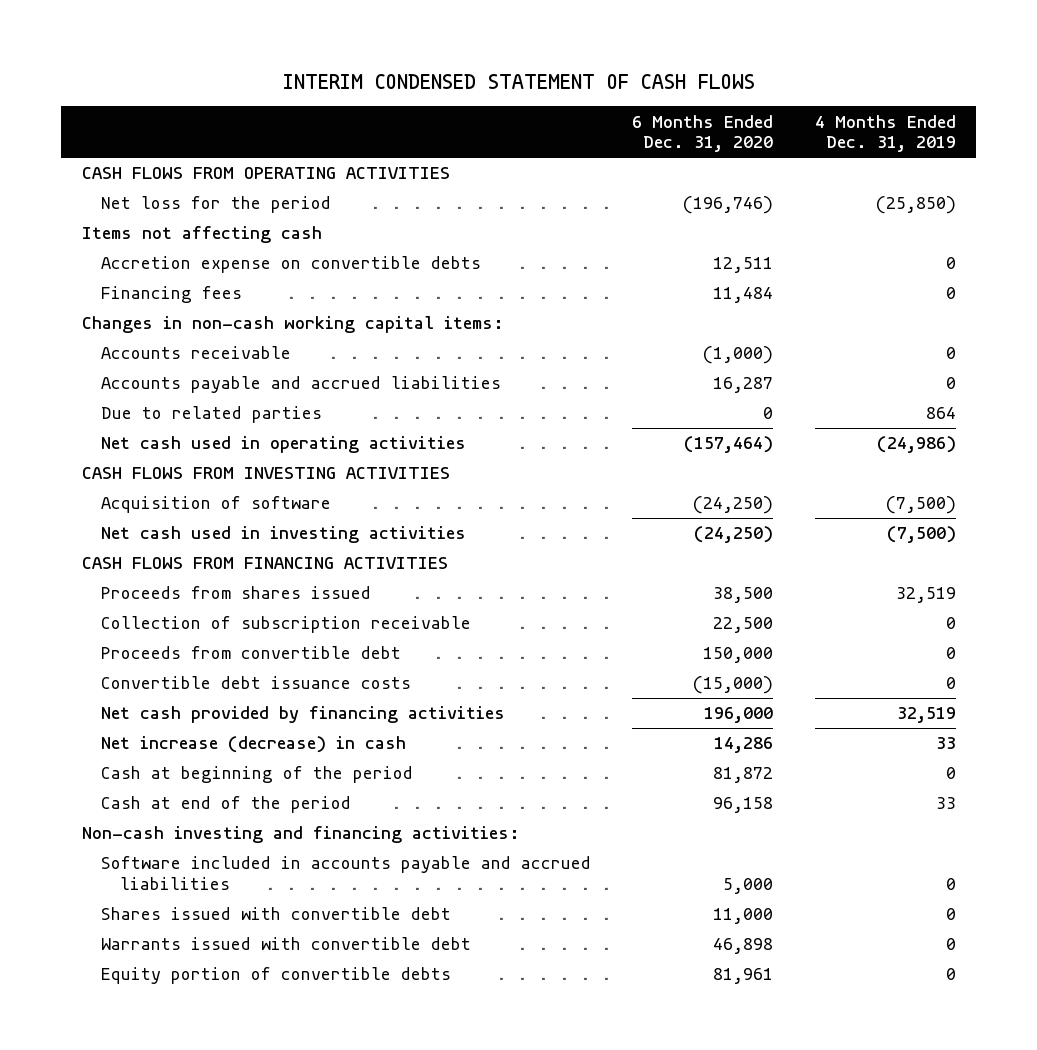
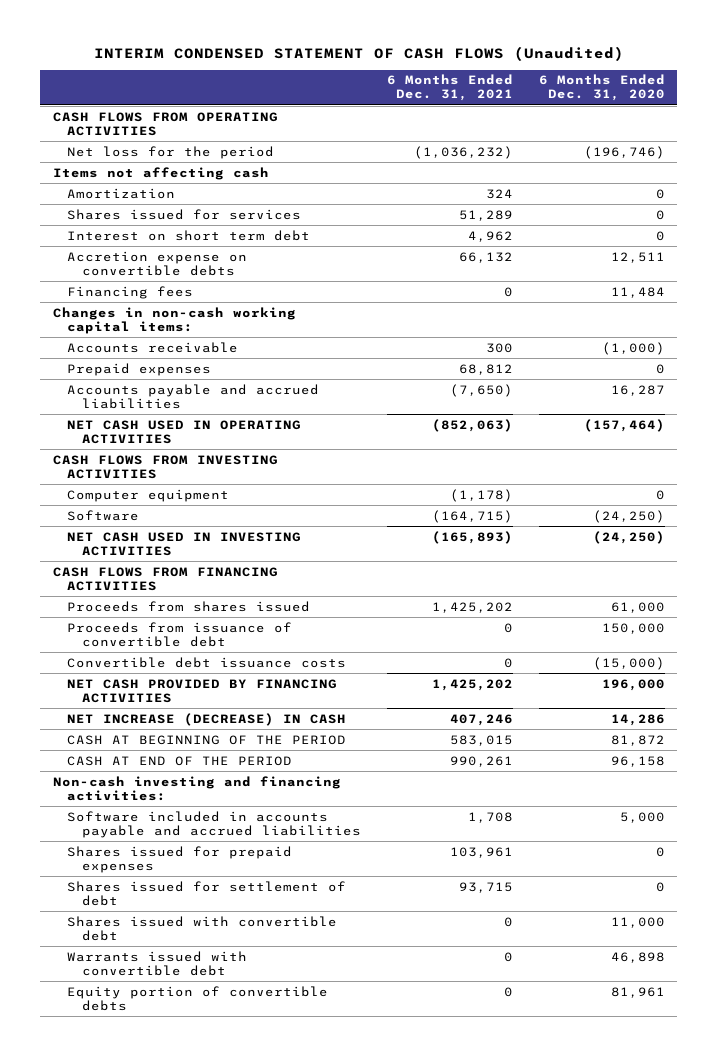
[282,73,755,89] INTERIM CONDENSED STATEMENT OF CASH FLOWS -> [93,46,624,62] INTERIM CONDENSED STATEMENT OF CASH FLOWS (Unaudited)
[814,114,956,153] 4 Months Ended Dec. 31, 2019 -> none
none -> [386,74,513,102] 6 Months Ended Dec. 31, 2021
none -> [67,187,176,199] Amortization
none -> [67,208,302,220] Shares issued for services
none -> [67,229,311,241] Interest on short term debt
none -> [67,362,212,376] Prepaid expenses
[100,406,322,424] Due to related parties -> none
[100,436,466,454] Net cash used in operating activities -> [67,419,302,444] NET CASH USED IN OPERATING ACTIVITIES
none -> [67,488,230,502] Computer equipment
[100,496,331,514] Acquisition of software -> [67,509,140,521] Software
[100,526,466,544] Net cash used in investing activities -> [67,531,302,556] NET CASH USED IN INVESTING ACTIVITIES
[100,616,471,634] Collection of subscription receivable -> none
[713,587,774,604] 38,500 -> [610,601,665,613] 61,000
[100,646,401,660] Proceeds from convertible debt -> [67,621,293,647] Proceeds from issuance of convertible debt
[100,706,505,724] Net cash provided by financing activities -> [67,678,338,703] NET CASH PROVIDED BY FINANCING ACTIVITIES
[100,736,406,754] Net increase (decrease) in cash -> [67,712,347,726] NET INCREASE (DECREASE) IN CASH
[100,766,413,784] Cash at beginning of the period -> [67,734,347,745] CASH AT BEGINNING OF THE PERIOD
[100,796,351,814] Cash at end of the period -> [67,755,293,766] CASH AT END OF THE PERIOD
none -> [67,845,293,873] Shares issued for prepaid expenses
none -> [67,880,347,906] Shares issued for settlement of debt

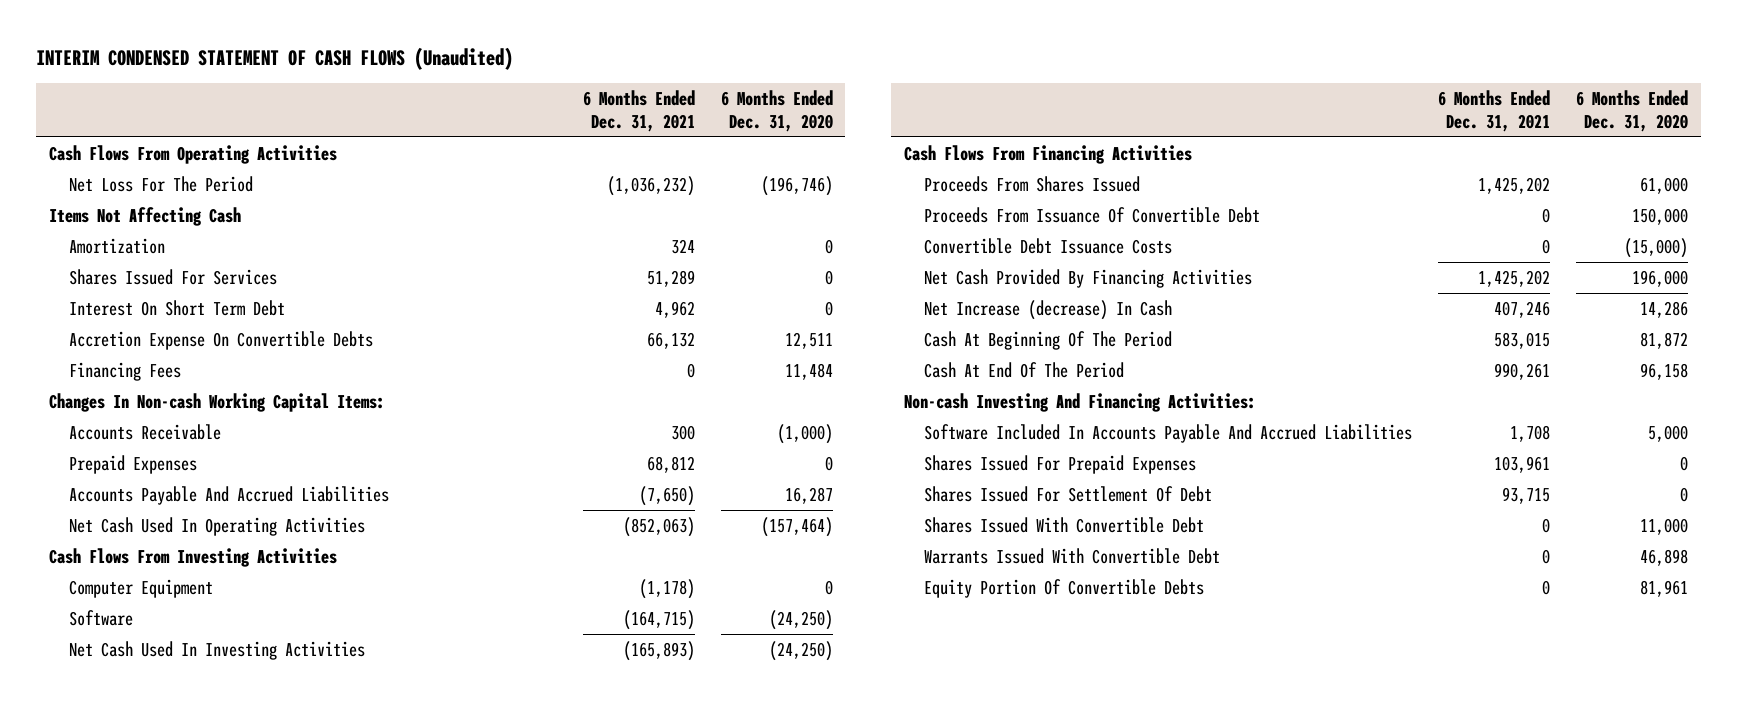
[52,111,278,136] CASH FLOWS FROM OPERATING ACTIVITIES -> [49,144,338,164] Cash Flows From Operating Activities
[67,145,275,159] Net loss for the period -> [69,175,254,192] Net Loss For The Period
[52,166,269,180] Items not affecting cash -> [49,206,242,226] Items Not Affecting Cash
[67,208,302,220] Shares issued for services -> [69,268,278,285] Shares Issued For Services
[67,229,311,241] Interest on short term debt -> [69,299,286,316] Interest On Short Term Debt
[67,250,248,276] Accretion expense on convertible debts -> [69,330,374,350] Accretion Expense On Convertible Debts
[67,285,194,299] Financing fees -> [69,361,182,381] Financing Fees
[52,306,296,334] Changes in non-cash working capital items: -> [49,392,386,412] Changes In Non-cash Working Capital Items:
[67,341,239,353] Accounts receivable -> [69,423,222,440] Accounts Receivable
[67,362,212,376] Prepaid expenses -> [69,454,198,474] Prepaid Expenses
[67,383,320,409] Accounts payable and accrued liabilities -> [69,485,390,505] Accounts Payable And Accrued Liabilities
[67,419,302,444] NET CASH USED IN OPERATING ACTIVITIES -> [69,516,366,536] Net Cash Used In Operating Activities
[52,454,278,479] CASH FLOWS FROM INVESTING ACTIVITIES -> [49,547,338,567] Cash Flows From Investing Activities
[67,488,230,502] Computer equipment -> [69,578,214,598] Computer Equipment
[67,531,302,556] NET CASH USED IN INVESTING ACTIVITIES -> [69,640,366,660] Net Cash Used In Investing Activities
[52,566,278,591] CASH FLOWS FROM FINANCING ACTIVITIES -> [904,144,1193,164] Cash Flows From Financing Activities
[67,600,311,612] Proceeds from shares issued -> [924,175,1141,192] Proceeds From Shares Issued
[67,621,293,647] Proceeds from issuance of convertible debt -> [924,206,1261,223] Proceeds From Issuance Of Convertible Debt
[67,656,347,668] Convertible debt issuance costs -> [924,237,1173,254] Convertible Debt Issuance Costs
[67,678,338,703] NET CASH PROVIDED BY FINANCING ACTIVITIES -> [924,268,1253,288] Net Cash Provided By Financing Activities
[67,712,347,726] NET INCREASE (DECREASE) IN CASH -> [924,299,1173,320] Net Increase (decrease) In Cash
[67,734,347,745] CASH AT BEGINNING OF THE PERIOD -> [924,330,1173,350] Cash At Beginning Of The Period
[67,755,293,766] CASH AT END OF THE PERIOD -> [924,361,1125,378] Cash At End Of The Period
[52,775,341,801] Non-cash investing and financing activities: -> [904,392,1257,412] Non-cash Investing And Financing Activities:
[67,810,361,838] Software included in accounts payable and accrued liabilities -> [924,423,1413,443] Software Included In Accounts Payable And Accrued Liabilities
[67,845,293,873] Shares issued for prepaid expenses -> [924,454,1197,474] Shares Issued For Prepaid Expenses
[67,880,347,906] Shares issued for settlement of debt -> [924,485,1213,502] Shares Issued For Settlement Of Debt
[67,915,338,941] Shares issued with convertible debt -> [924,516,1205,533] Shares Issued With Convertible Debt
[67,950,248,976] Warrants issued with convertible debt -> [924,547,1221,564] Warrants Issued With Convertible Debt
[67,985,329,1011] Equity portion of convertible debts -> [924,578,1205,598] Equity Portion Of Convertible Debts

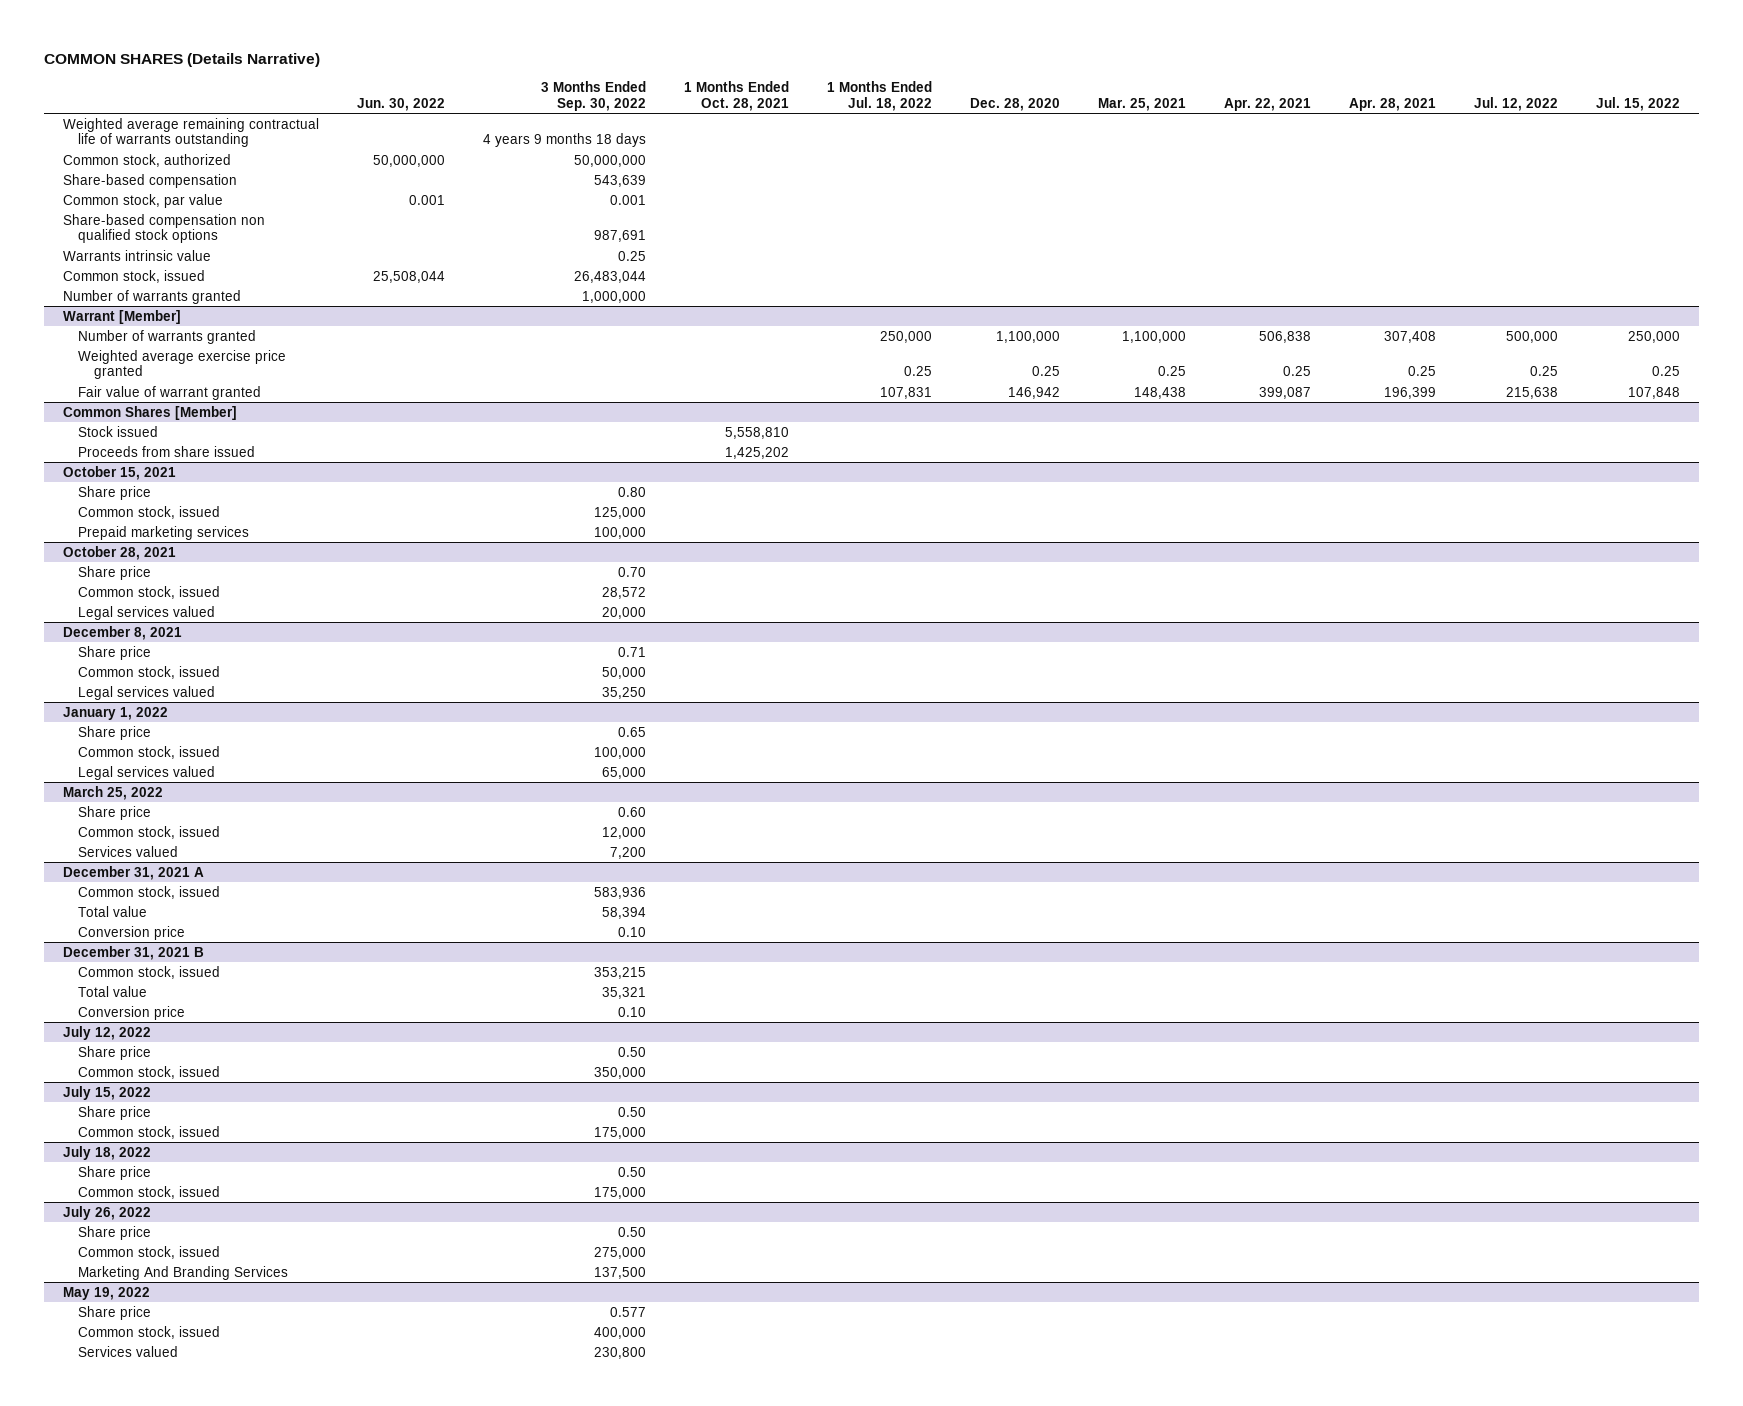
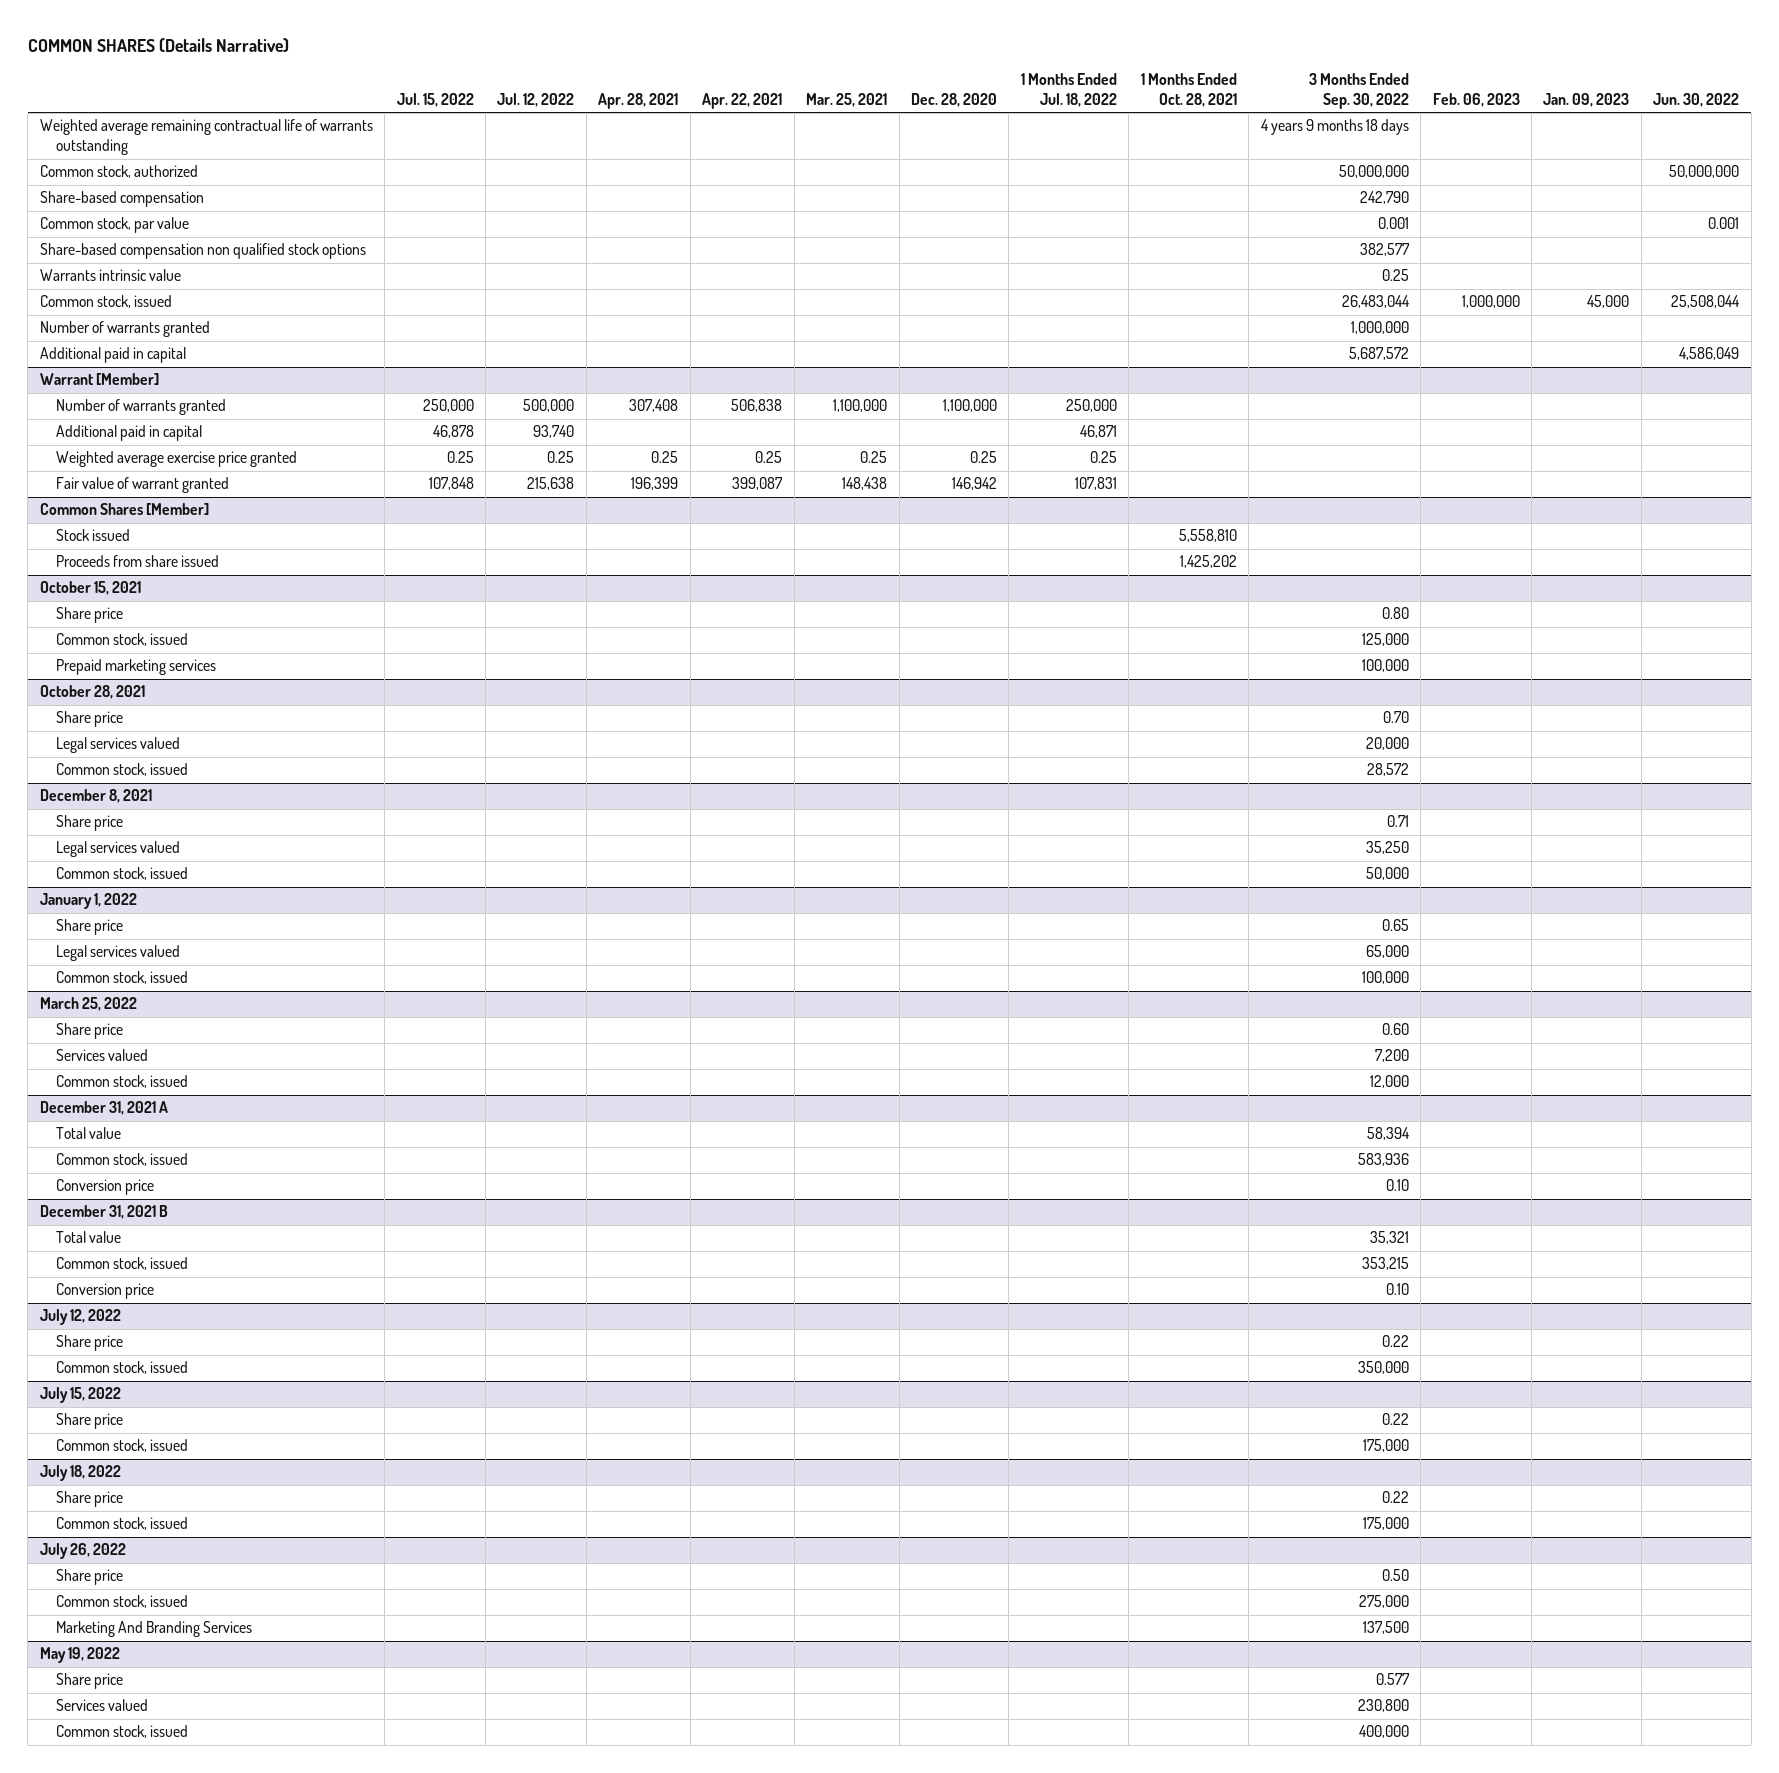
none -> [1432,93,1520,108] Feb. 06, 2023
none -> [1543,93,1630,108] Jan. 09, 2023
[593,174,646,187] 543,639 -> [1359,191,1409,205] 242,790
[593,230,646,243] 987,691 -> [1359,243,1410,257] 382,577
none -> [39,347,186,364] Additional paid in capital
none -> [55,425,202,442] Additional paid in capital
[78,585,221,599] Common stock, issued -> [55,763,188,777] Common stock, issued
[78,665,221,679] Common stock, issued -> [55,867,188,881] Common stock, issued
[78,745,221,759] Common stock, issued -> [55,971,188,985] Common stock, issued
[78,825,221,839] Common stock, issued -> [55,1075,188,1089] Common stock, issued
[78,885,221,899] Common stock, issued -> [55,1153,188,1167] Common stock, issued
[78,965,221,979] Common stock, issued -> [55,1257,188,1271] Common stock, issued
[617,1046,646,1057] 0.50 -> [1381,1335,1409,1348] 0.22
[617,1106,646,1117] 0.50 -> [1381,1413,1409,1426] 0.22
[617,1166,646,1177] 0.50 -> [1381,1491,1409,1504] 0.22
[78,1325,221,1339] Common stock, issued -> [55,1725,188,1739] Common stock, issued

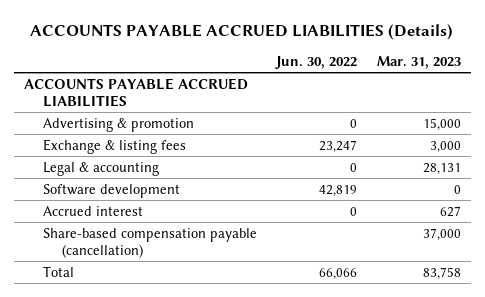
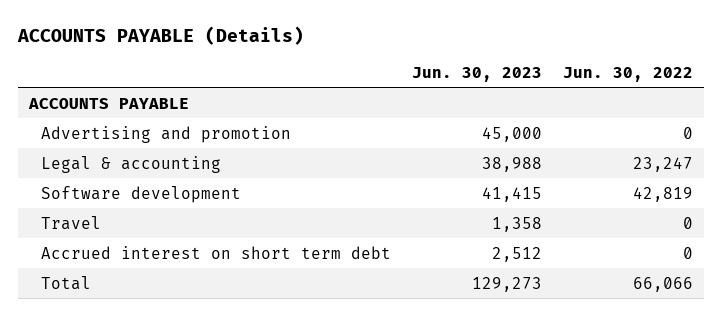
[30,24,454,41] ACCOUNTS PAYABLE ACCRUED LIABILITIES (Details) -> [16,25,304,45] ACCOUNTS PAYABLE (Details)
[377,55,462,69] Mar. 31, 2023 -> none
none -> [412,66,543,82] Jun. 30, 2023
[42,161,159,176] Legal & accounting -> none
[23,77,248,107] ACCOUNTS PAYABLE ACCRUED LIABILITIES -> [27,97,189,109] ACCOUNTS PAYABLE
[42,117,194,132] Advertising & promotion -> [41,125,292,143] Advertising and promotion
[42,138,186,154] Exchange & listing fees -> [41,155,222,173] Legal & accounting
[42,227,257,258] Share-based compensation payable (cancellation) -> none
none -> [41,215,102,230] Travel
[42,205,143,216] Accrued interest -> [41,245,392,259] Accrued interest on short term debt

